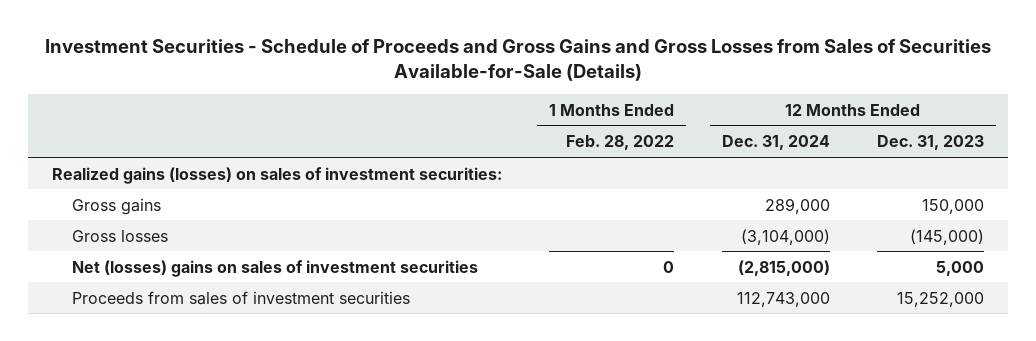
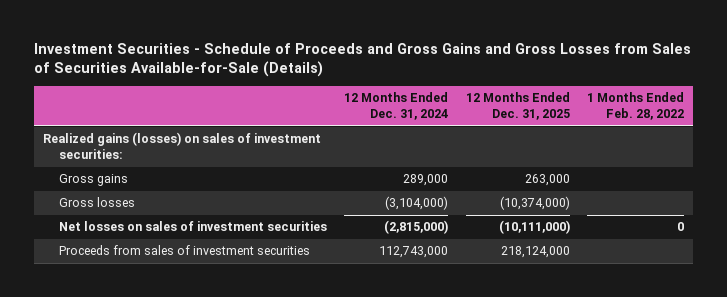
[877,135,985,151] Dec. 31, 2023 -> none
none -> [465,92,570,121] 12 Months Ended Dec. 31, 2025
[72,259,479,277] Net (losses) gains on sales of investment securities -> [58,221,327,232] Net losses on sales of investment securities

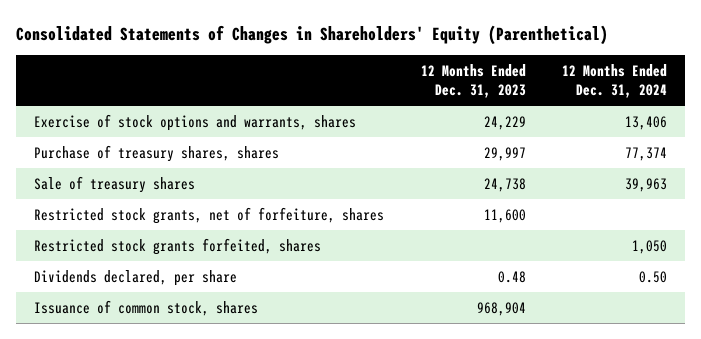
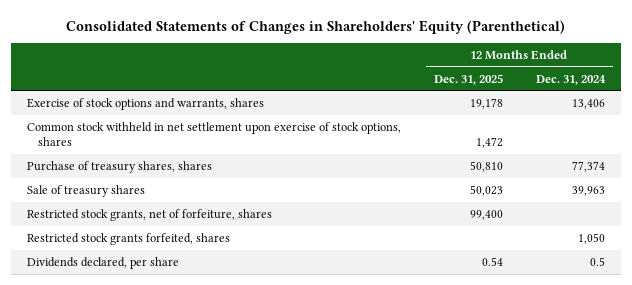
[420,64,526,99] 12 Months Ended Dec. 31, 2023 -> none
none -> [433,73,503,85] Dec. 31, 2025
none -> [27,121,402,147] Common stock withheld in net settlement upon exercise of stock options, shares
[34,299,259,316] Issuance of common stock, shares -> none
[638,270,667,283] 0.50 -> [589,256,605,266] 0.5

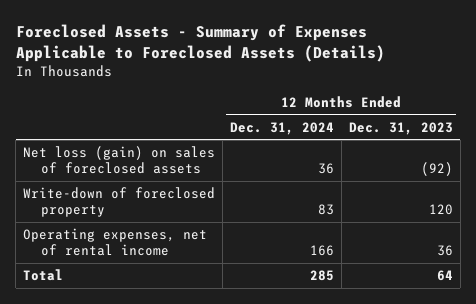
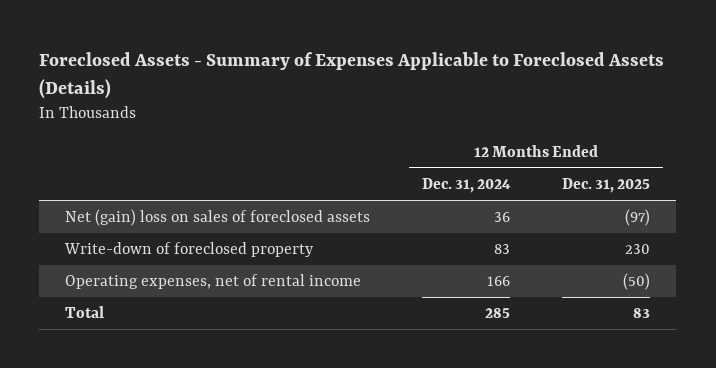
[348,121,453,135] Dec. 31, 2023 -> none
none -> [562,178,651,194] Dec. 31, 2025
[23,146,216,175] Net loss (gain) on sales of foreclosed assets -> [65,209,371,227] Net (gain) loss on sales of foreclosed assets

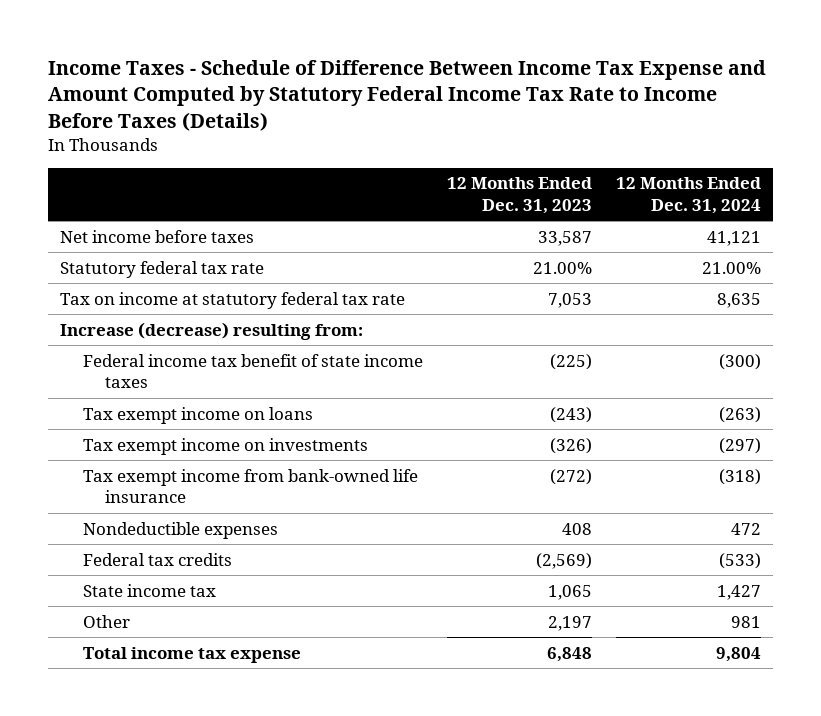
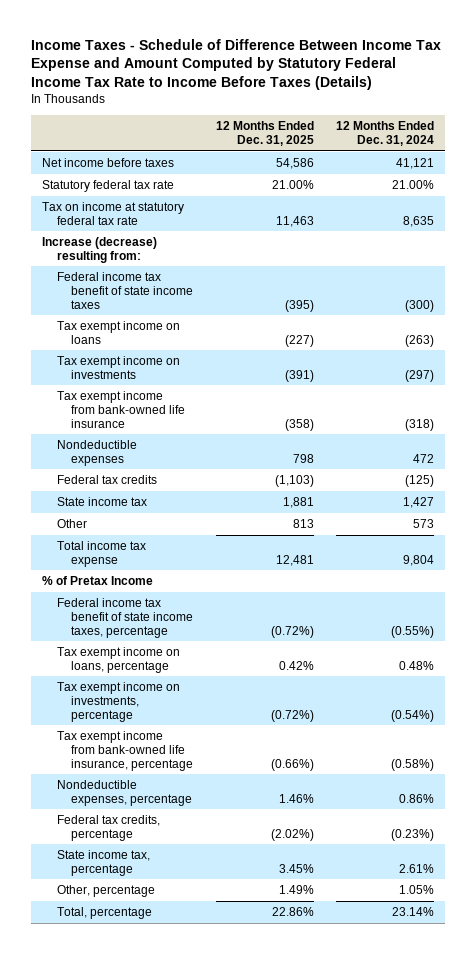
[446,177,592,214] 12 Months Ended Dec. 31, 2023 -> none
none -> [215,121,314,146] 12 Months Ended Dec. 31, 2025
[718,552,761,569] (533) -> [404,474,434,487] (125)
[730,615,761,628] 981 -> [412,518,434,528] 573
none -> [42,575,154,585] % of Pretax Income
none -> [56,597,194,638] Federal income tax benefit of state income taxes, percentage
none -> [56,646,180,673] Tax exempt income on loans, percentage
none -> [56,681,180,722] Tax exempt income on investments, percentage
none -> [56,730,194,771] Tax exempt income from bank-owned life insurance, percentage
none -> [56,779,193,806] Nondeductible expenses, percentage
none -> [56,814,160,841] Federal tax credits, percentage
none -> [56,849,150,876] State income tax, percentage
none -> [56,884,155,897] Other, percentage
none -> [56,906,152,919] Total, percentage

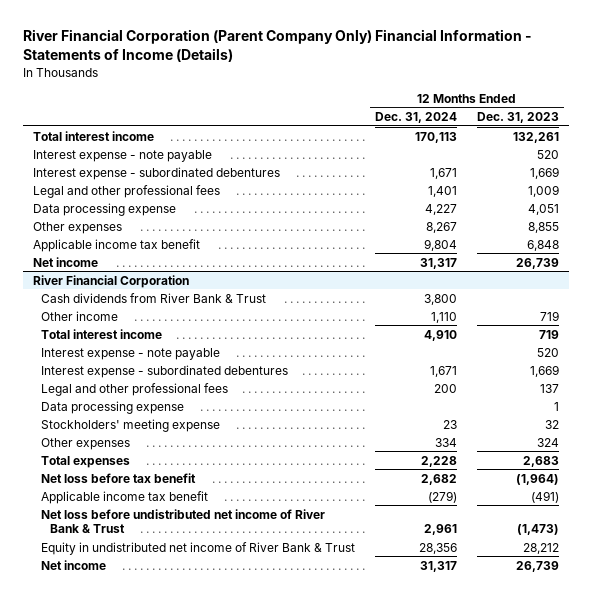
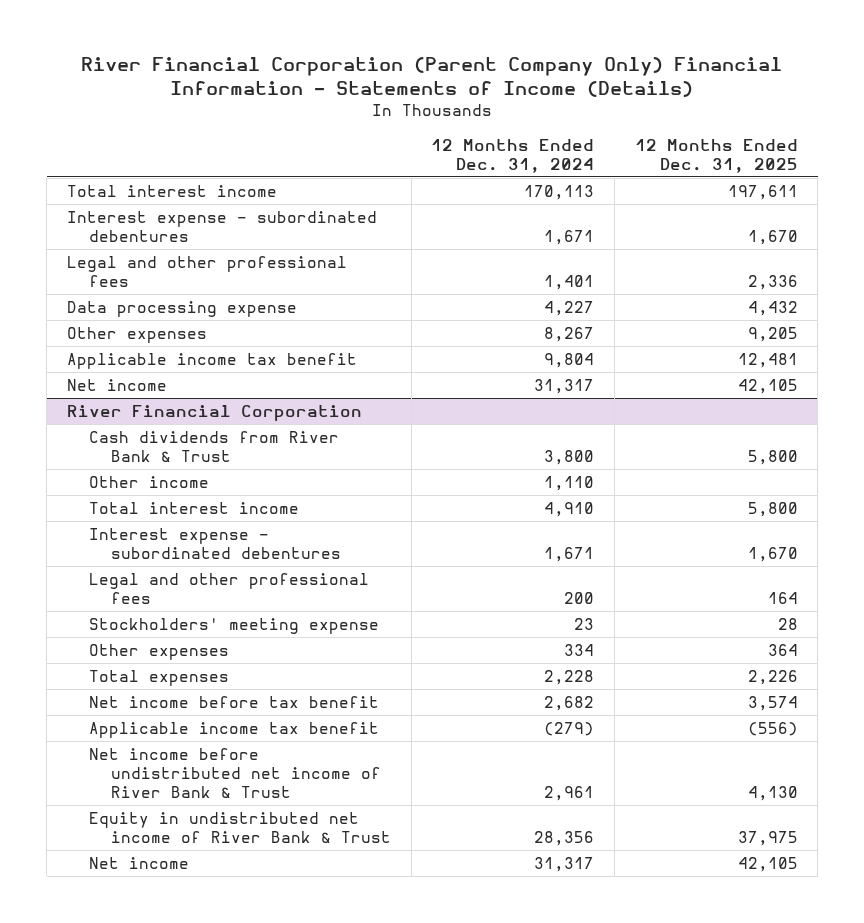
[477,111,560,123] Dec. 31, 2023 -> none
none -> [634,138,798,173] 12 Months Ended Dec. 31, 2025
[32,149,212,162] Interest expense - note payable -> none
[41,347,221,360] Interest expense - note payable -> none
[41,400,185,414] Data processing expense -> none
[41,472,197,483] Net loss before tax benefit -> [88,695,379,708] Net income before tax benefit
[41,508,326,534] Net loss before undistributed net income of River Bank & Trust -> [88,747,382,798] Net income before undistributed net income of River Bank & Trust

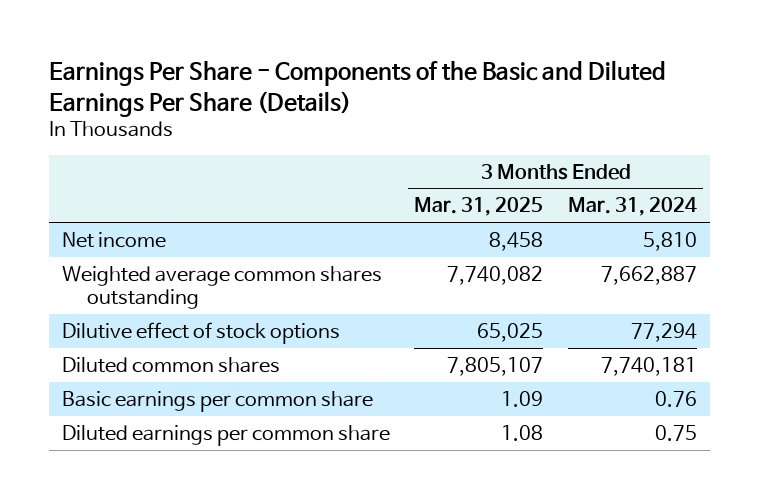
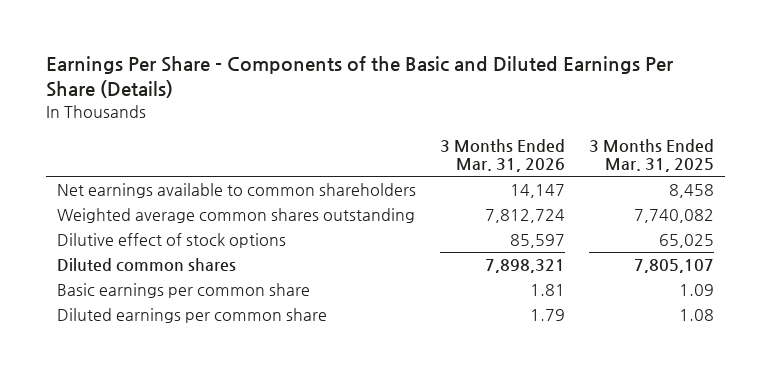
[568,197,698,217] Mar. 31, 2024 -> none
none -> [439,138,565,173] 3 Months Ended Mar. 31, 2026
[61,231,166,248] Net income -> [57,183,417,199] Net earnings available to common shareholders

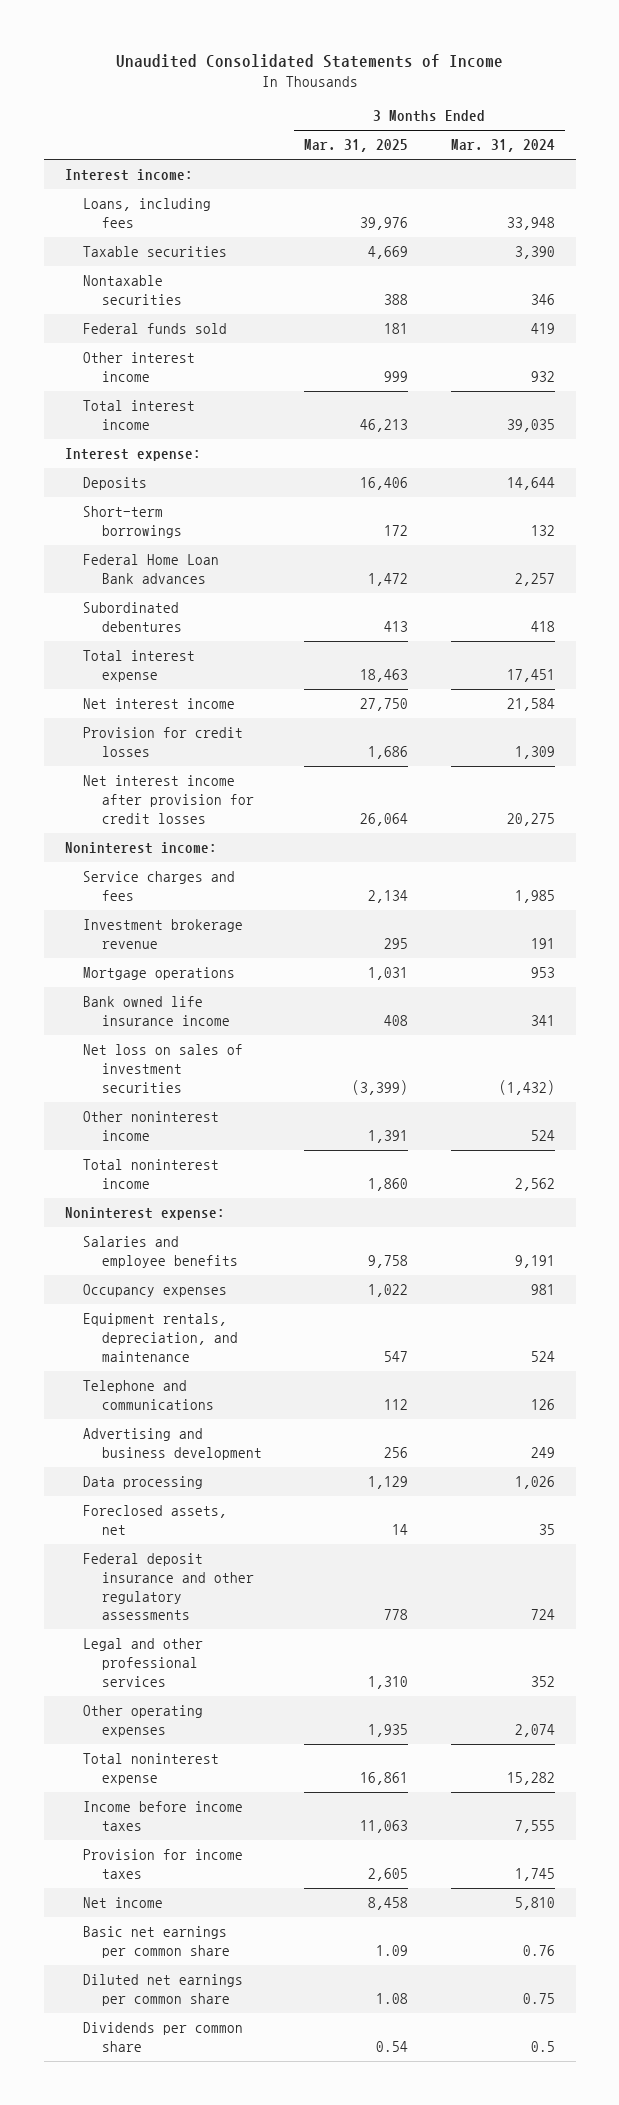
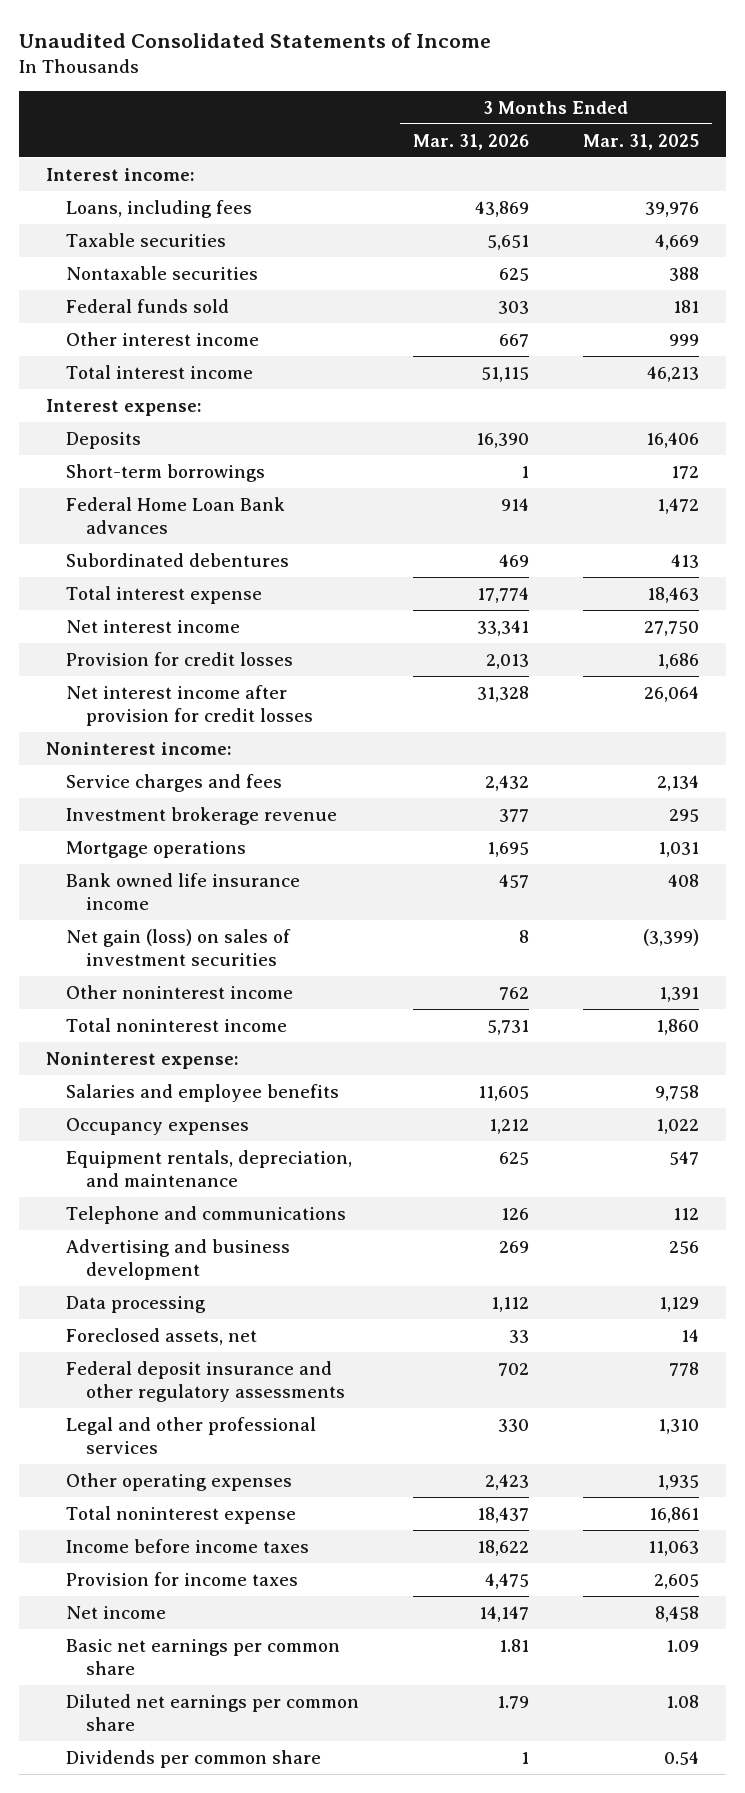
[450,139,555,153] Mar. 31, 2024 -> none
none -> [413,133,530,150] Mar. 31, 2026
[83,1044,244,1093] Net loss on sales of investment securities -> [66,928,292,966] Net gain (loss) on sales of investment securities

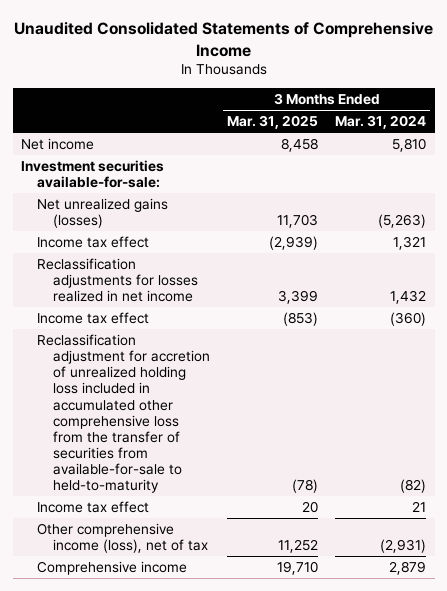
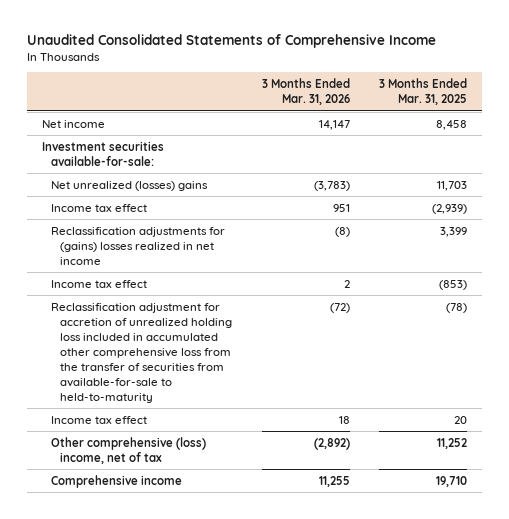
[335,114,427,129] Mar. 31, 2024 -> none
none -> [261,78,350,106] 3 Months Ended Mar. 31, 2026
[37,197,169,229] Net unrealized gains (losses) -> [51,180,209,191] Net unrealized (losses) gains
[37,257,198,303] Reclassification adjustments for losses realized in net income -> [51,226,226,265] Reclassification adjustments for (gains) losses realized in net income
[37,522,208,554] Other comprehensive income (loss), net of tax -> [51,436,207,464] Other comprehensive (loss) income, net of tax

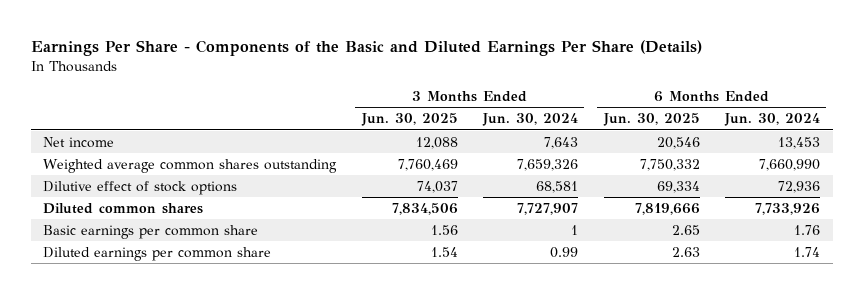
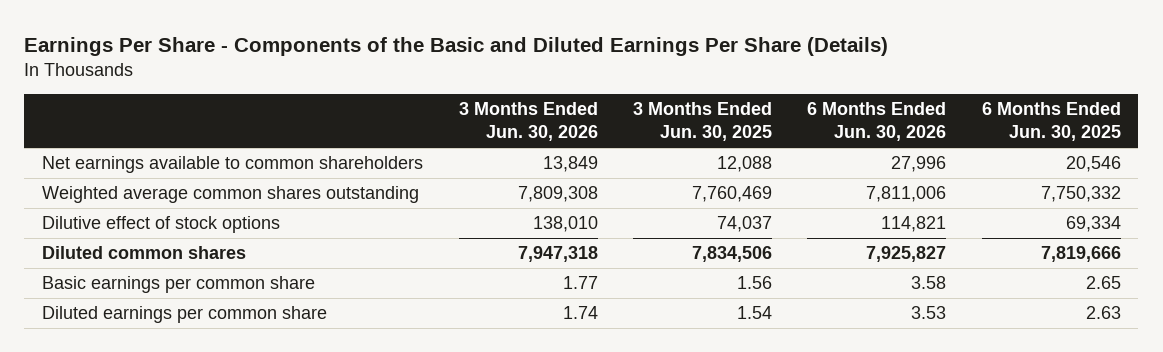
[482,113,579,127] Jun. 30, 2024 -> none
[724,113,821,127] Jun. 30, 2024 -> none
none -> [458,102,598,142] 3 Months Ended Jun. 30, 2026
none -> [807,102,947,142] 6 Months Ended Jun. 30, 2026
[43,136,115,148] Net income -> [42,156,424,174] Net earnings available to common shareholders

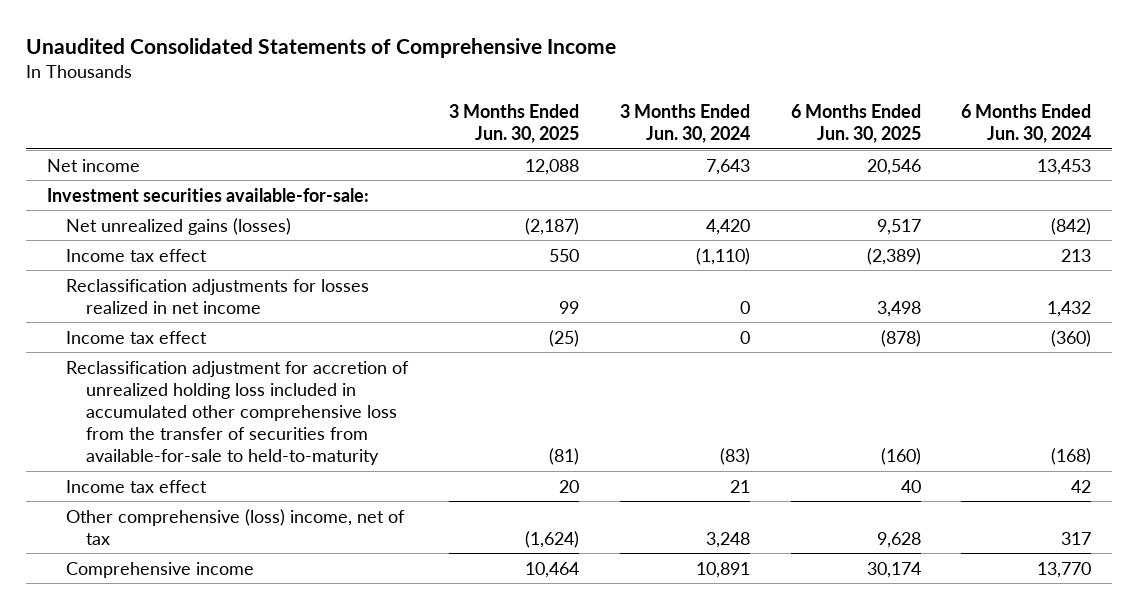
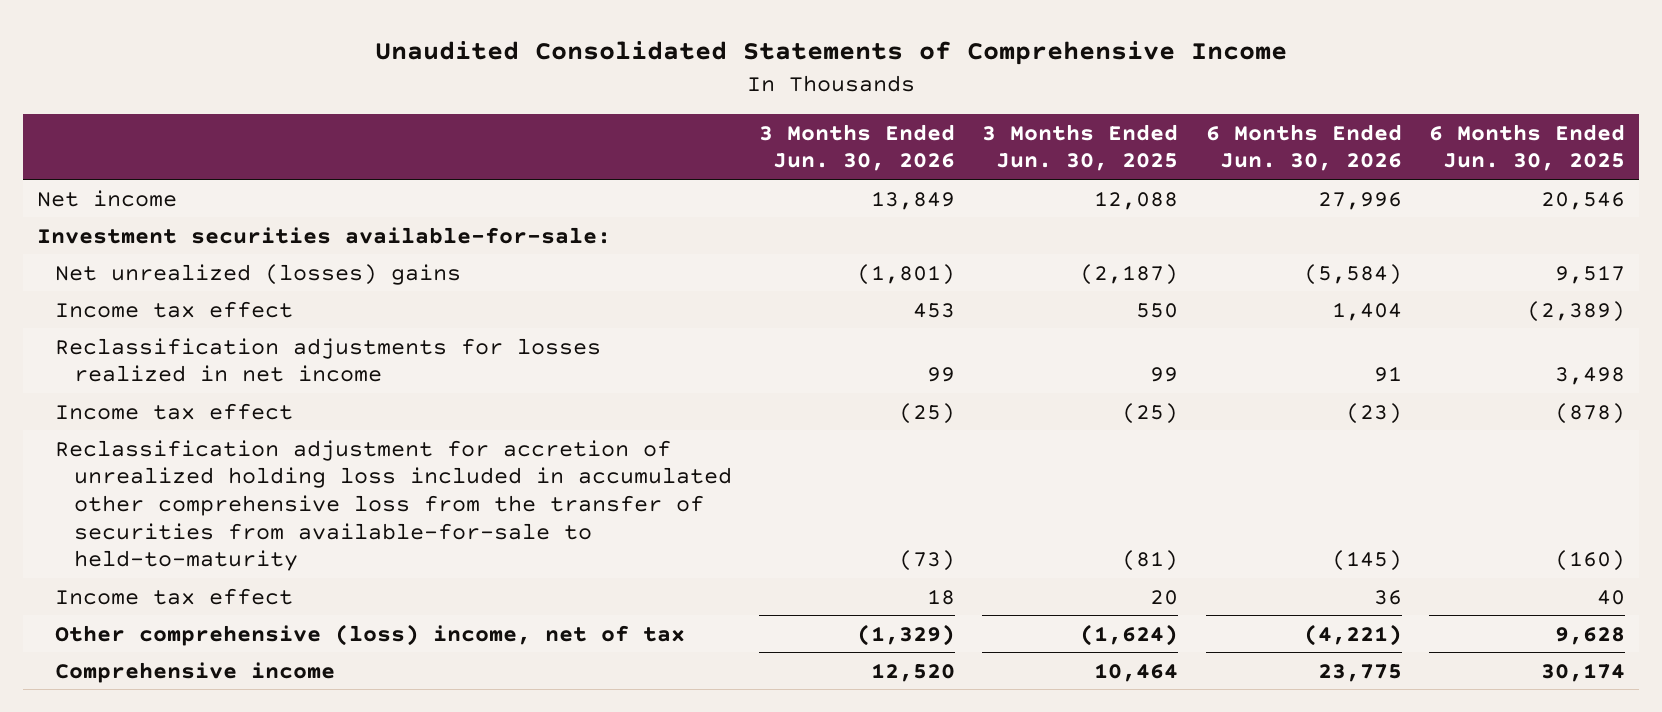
[619,103,750,143] 3 Months Ended Jun. 30, 2024 -> none
[961,103,1092,143] 6 Months Ended Jun. 30, 2024 -> none
none -> [759,123,956,172] 3 Months Ended Jun. 30, 2026
none -> [1205,123,1402,172] 6 Months Ended Jun. 30, 2026
[66,217,292,235] Net unrealized gains (losses) -> [55,263,462,285] Net unrealized (losses) gains

